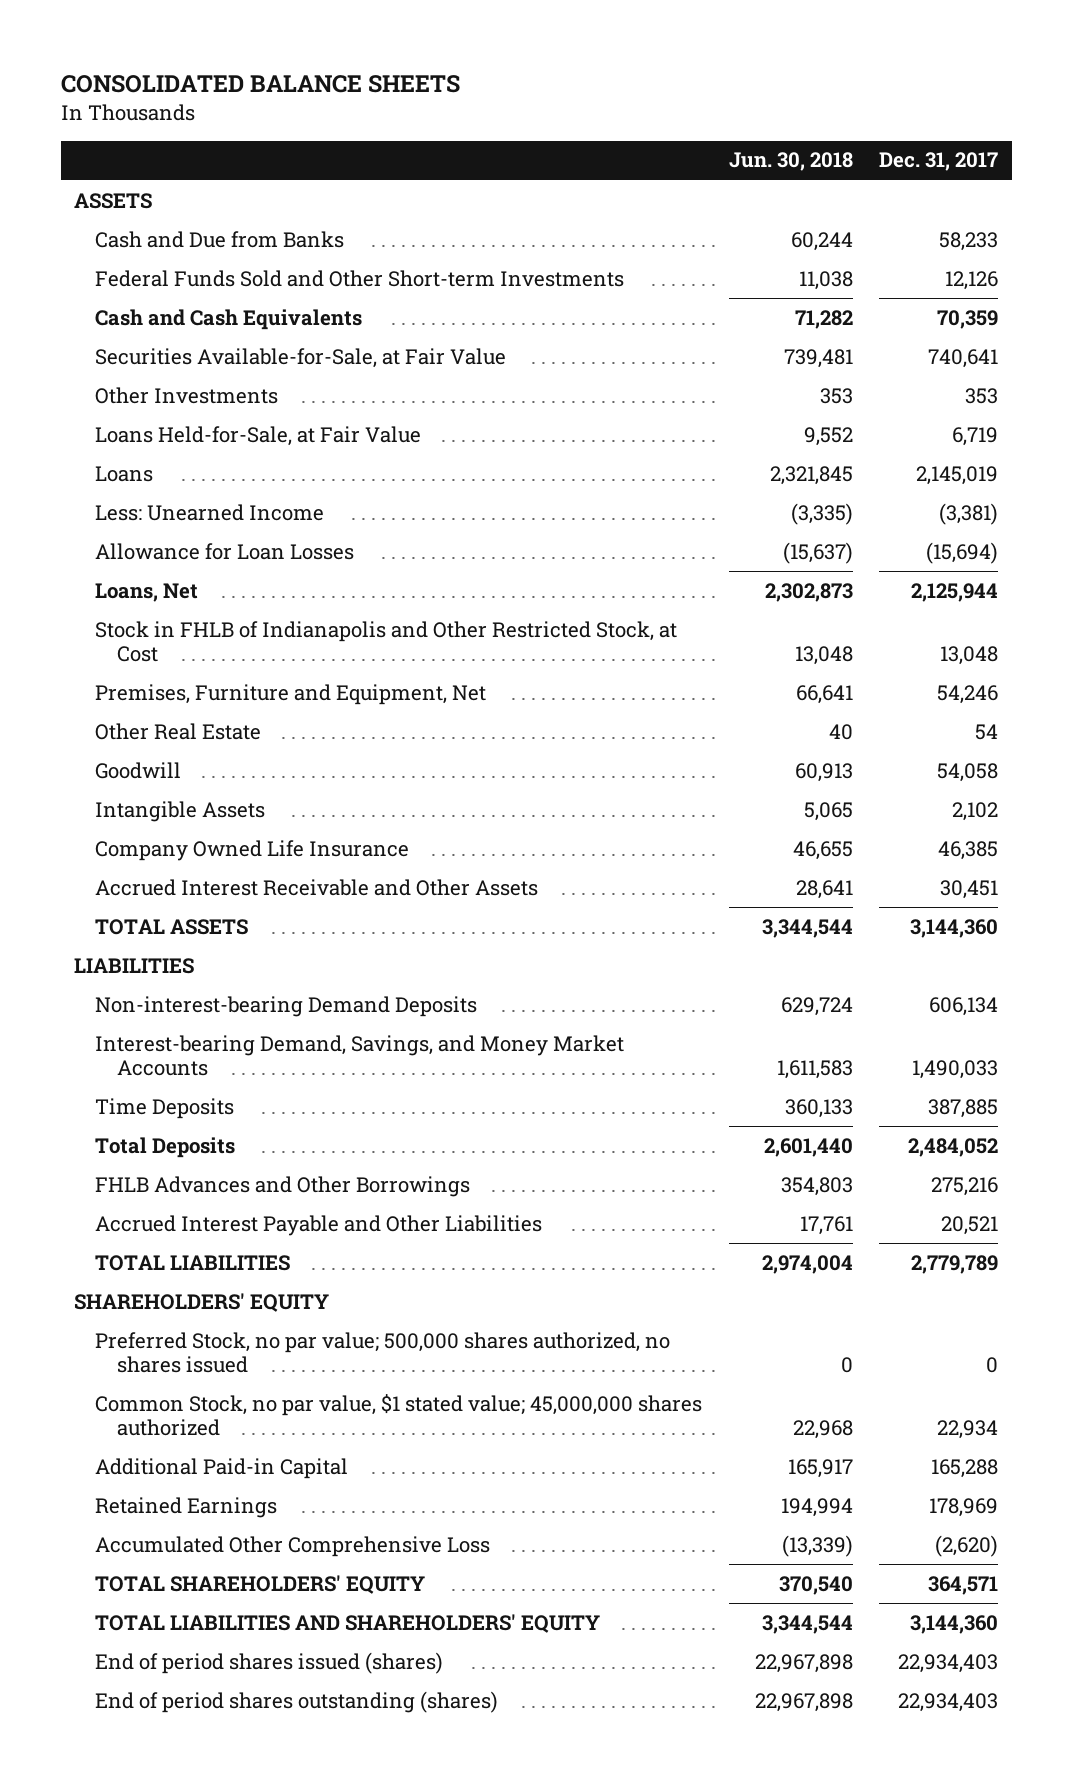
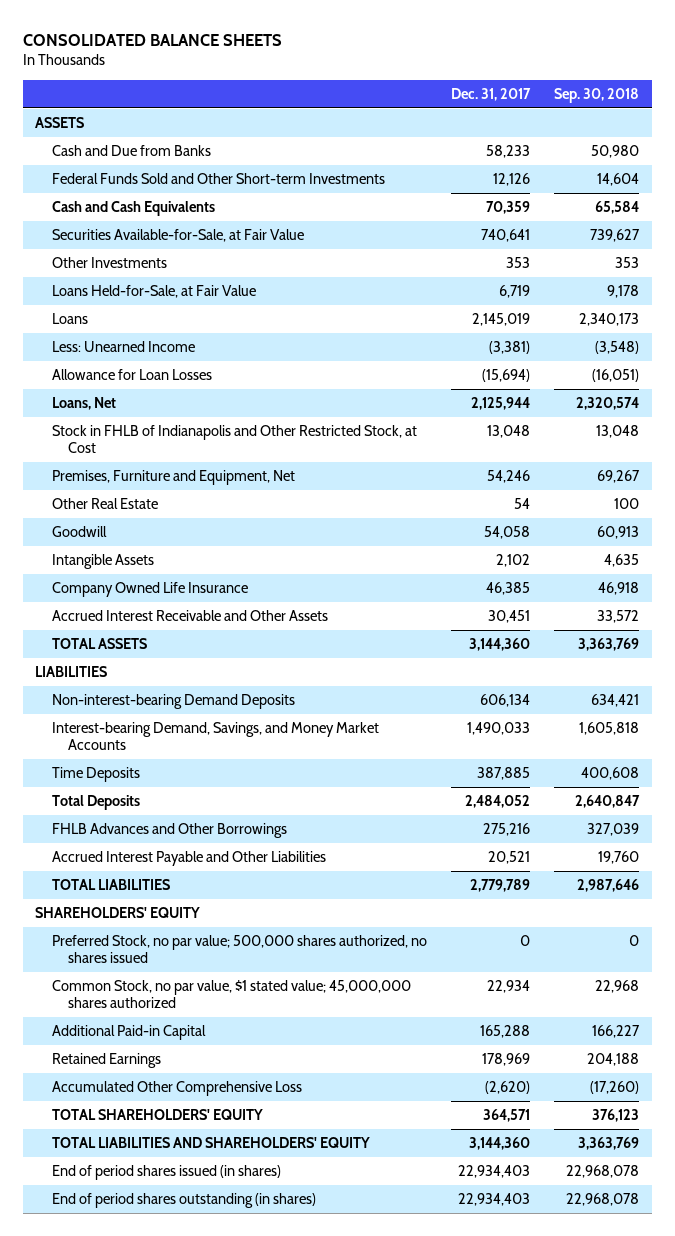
[728,152,853,172] Jun. 30, 2018 -> none
none -> [554,88,640,104] Sep. 30, 2018
[95,1651,444,1674] End of period shares issued (shares) -> [51,1165,281,1181] End of period shares issued (in shares)
[95,1690,499,1713] End of period shares outstanding (shares) -> [51,1193,316,1209] End of period shares outstanding (in shares)

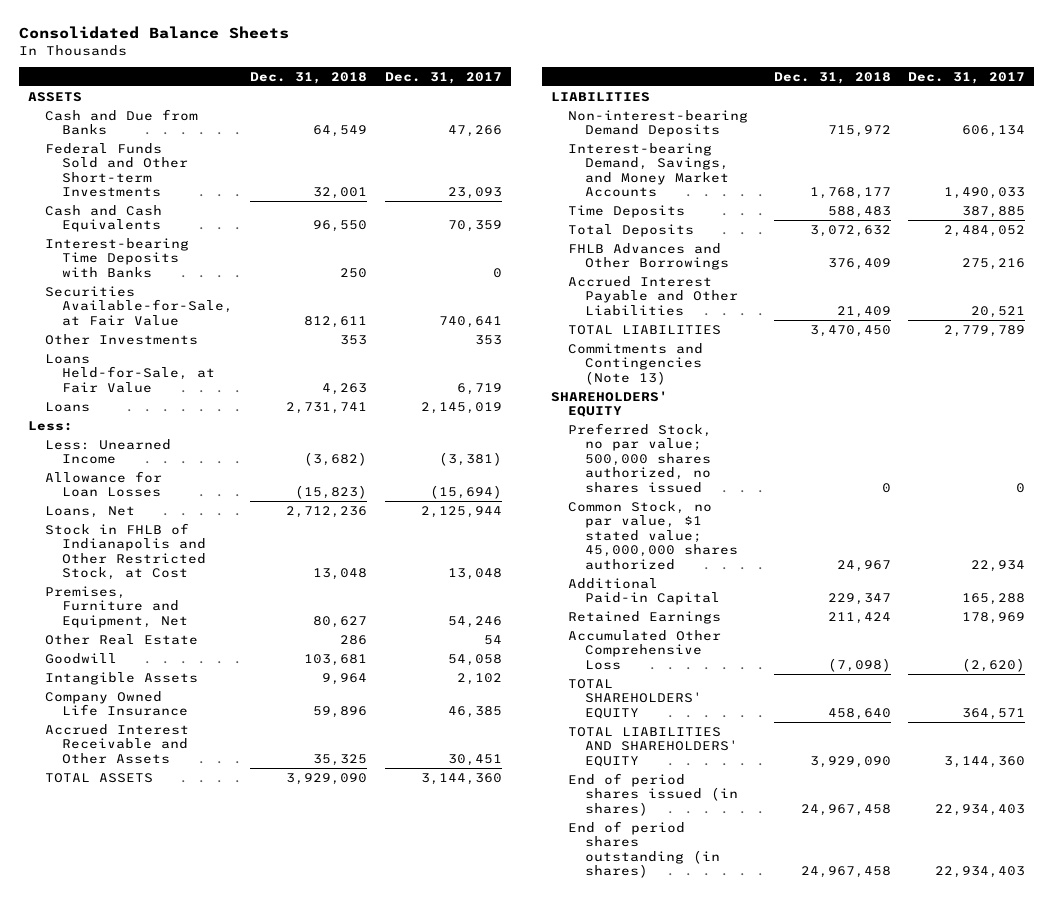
[23,33,283,46] CONSOLIDATED BALANCE SHEETS -> [18,26,289,40] Consolidated Balance Sheets
[554,88,640,104] Sep. 30, 2018 -> none
none -> [250,72,368,85] Dec. 31, 2018
[485,145,530,159] 58,233 -> [448,125,503,138] 47,266
[492,173,530,187] 12,126 -> [448,187,503,200] 23,093
none -> [44,237,189,278] Interest-bearing Time Deposits with Banks
none -> [27,420,73,431] Less:
none -> [567,342,703,385] Commitments and Contingencies (Note 13)

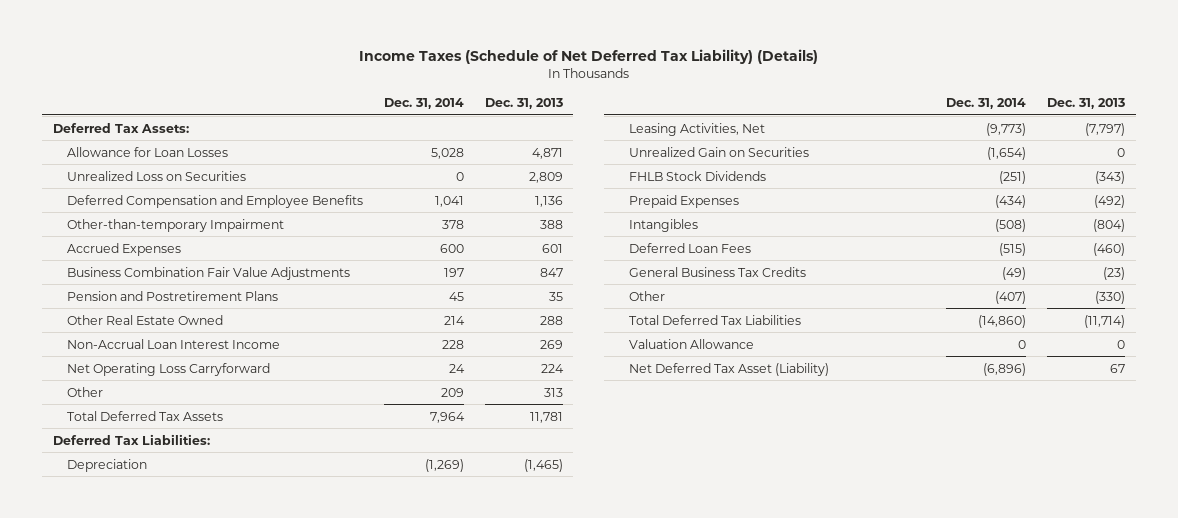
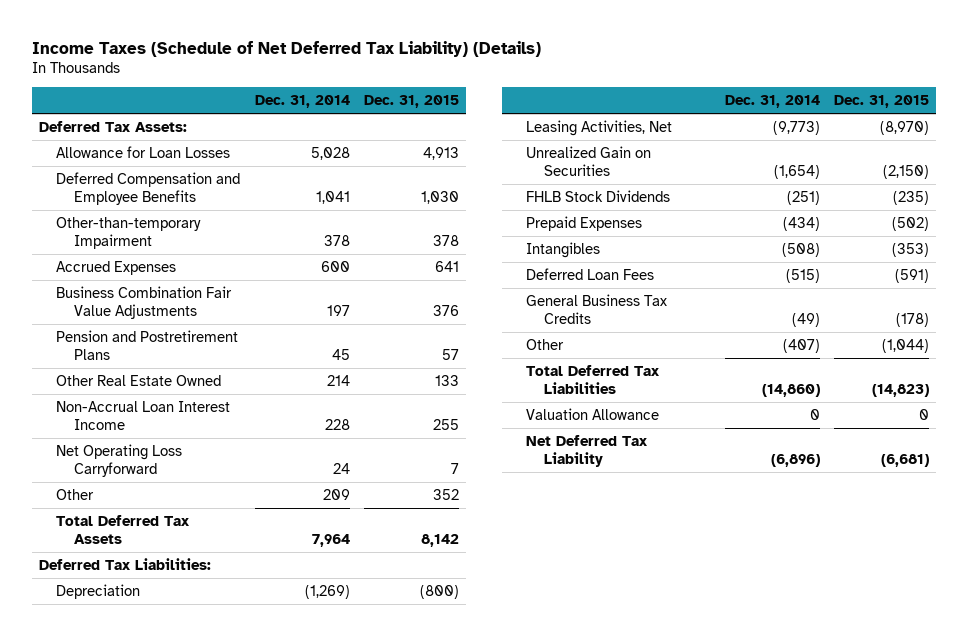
[484,97,563,109] Dec. 31, 2013 -> none
none -> [363,95,459,109] Dec. 31, 2015
[66,170,246,181] Unrealized Loss on Securities -> none
[628,362,829,376] Net Deferred Tax Asset (Liability) -> [526,434,648,467] Net Deferred Tax Liability

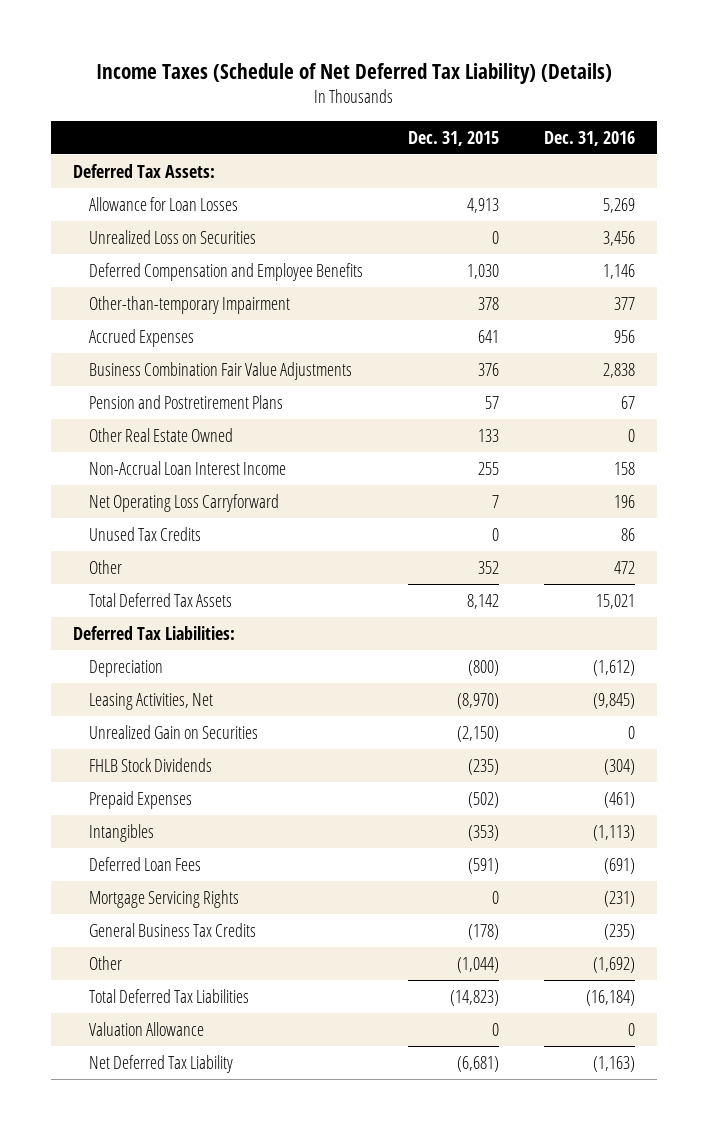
[254,95,350,109] Dec. 31, 2014 -> none
none -> [543,130,635,146] Dec. 31, 2016
none -> [88,229,256,244] Unrealized Loss on Securities
none -> [88,526,201,541] Unused Tax Credits
none -> [88,889,239,908] Mortgage Servicing Rights

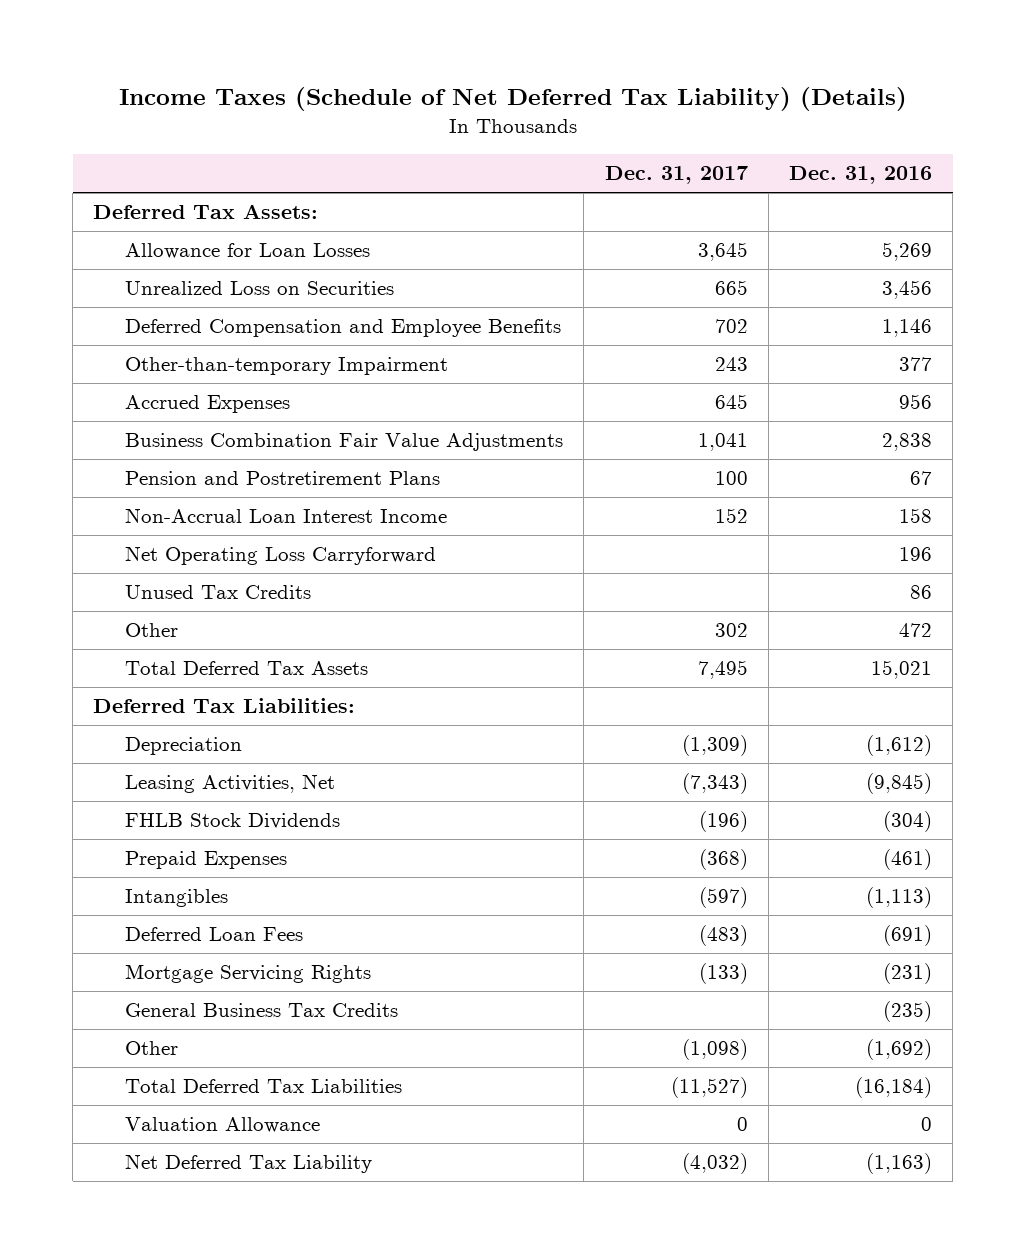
[407,130,499,146] Dec. 31, 2015 -> none
none -> [604,166,748,185] Dec. 31, 2017
[88,427,233,442] Other Real Estate Owned -> none
[88,724,258,739] Unrealized Gain on Securities -> none

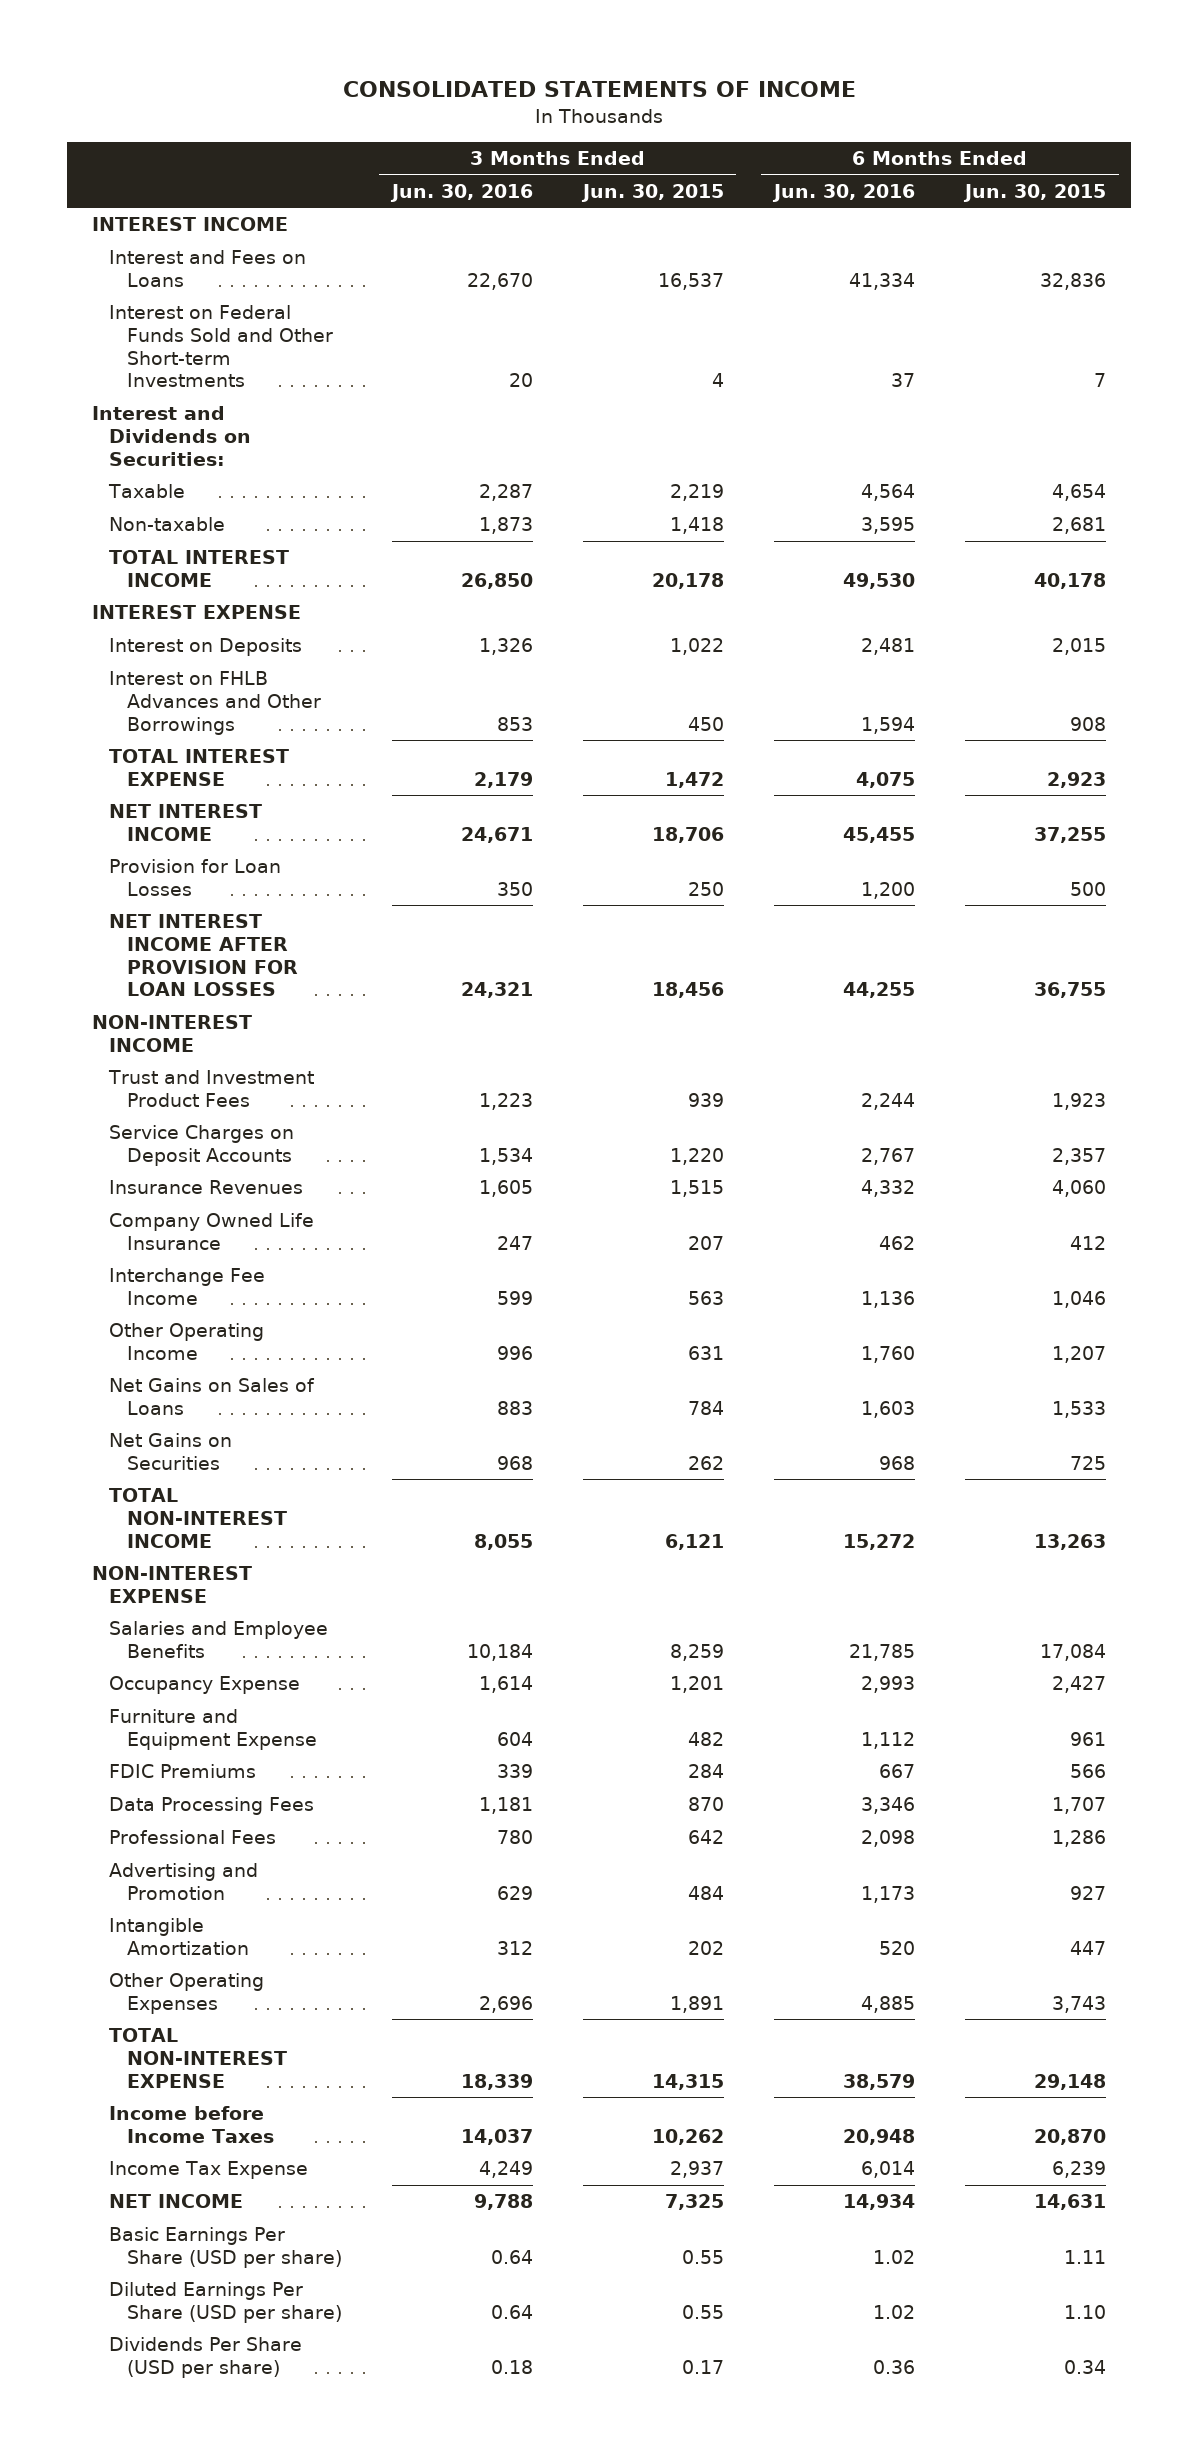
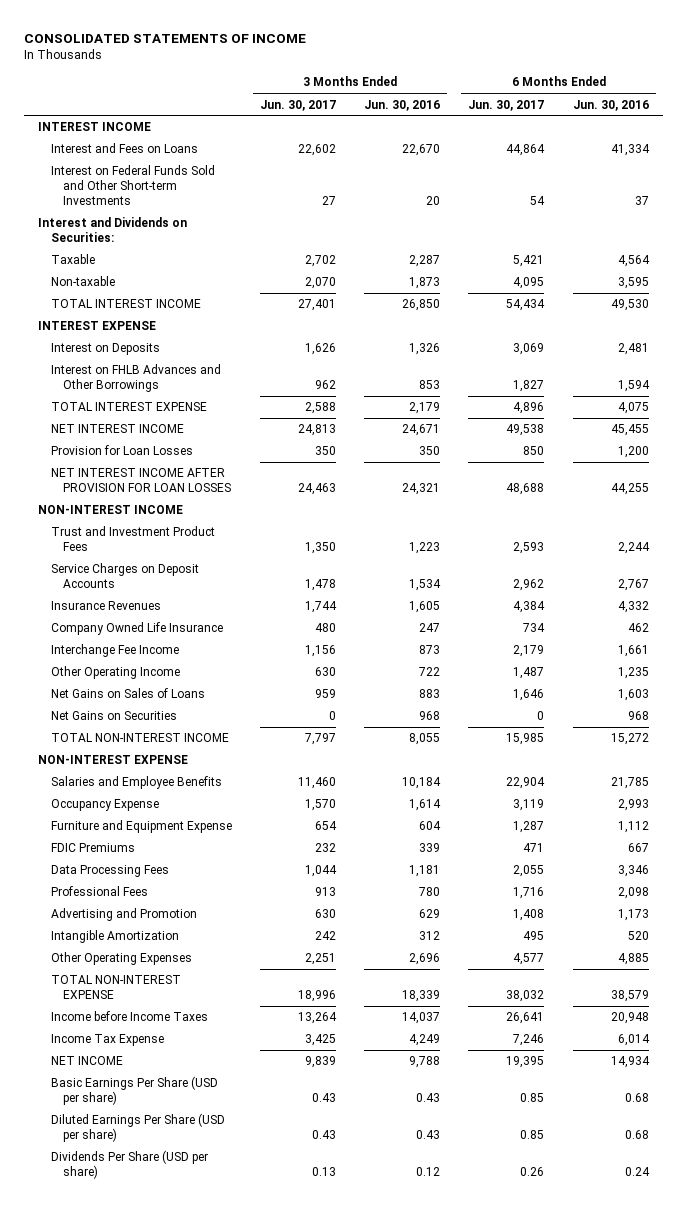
[580,183,724,202] Jun. 30, 2015 -> none
[963,183,1107,202] Jun. 30, 2015 -> none
none -> [260,99,337,111] Jun. 30, 2017
none -> [468,99,545,111] Jun. 30, 2017
[496,1290,533,1305] 599 -> [419,645,441,655] 873
[860,1290,915,1308] 1,136 -> [617,645,649,658] 1,661
[496,1345,533,1360] 996 -> [419,667,441,677] 722
[860,1345,915,1363] 1,760 -> [617,667,649,680] 1,235
[490,2249,533,2264] 0.64 -> [416,1093,441,1103] 0.43
[872,2249,915,2264] 1.02 -> [624,1093,649,1103] 0.68
[490,2304,533,2319] 0.64 -> [416,1130,441,1140] 0.43
[872,2304,915,2319] 1.02 -> [624,1130,649,1140] 0.68
[490,2359,533,2374] 0.18 -> [416,1167,441,1177] 0.12
[872,2359,915,2374] 0.36 -> [624,1167,650,1177] 0.24

